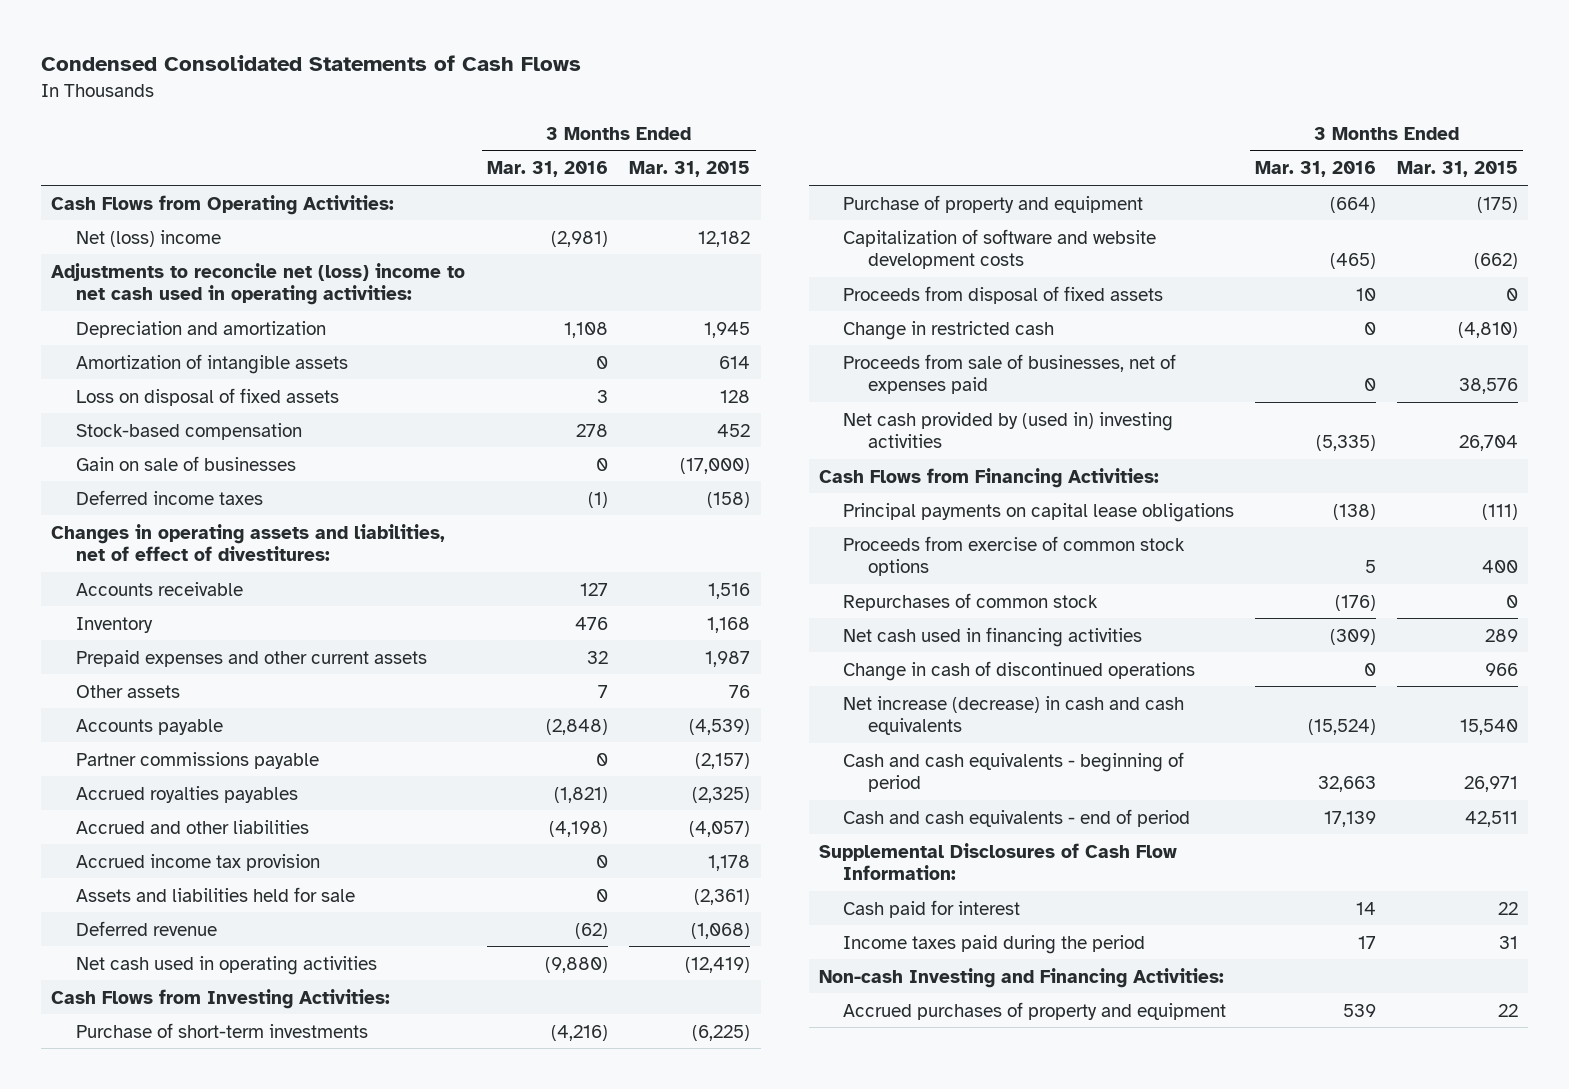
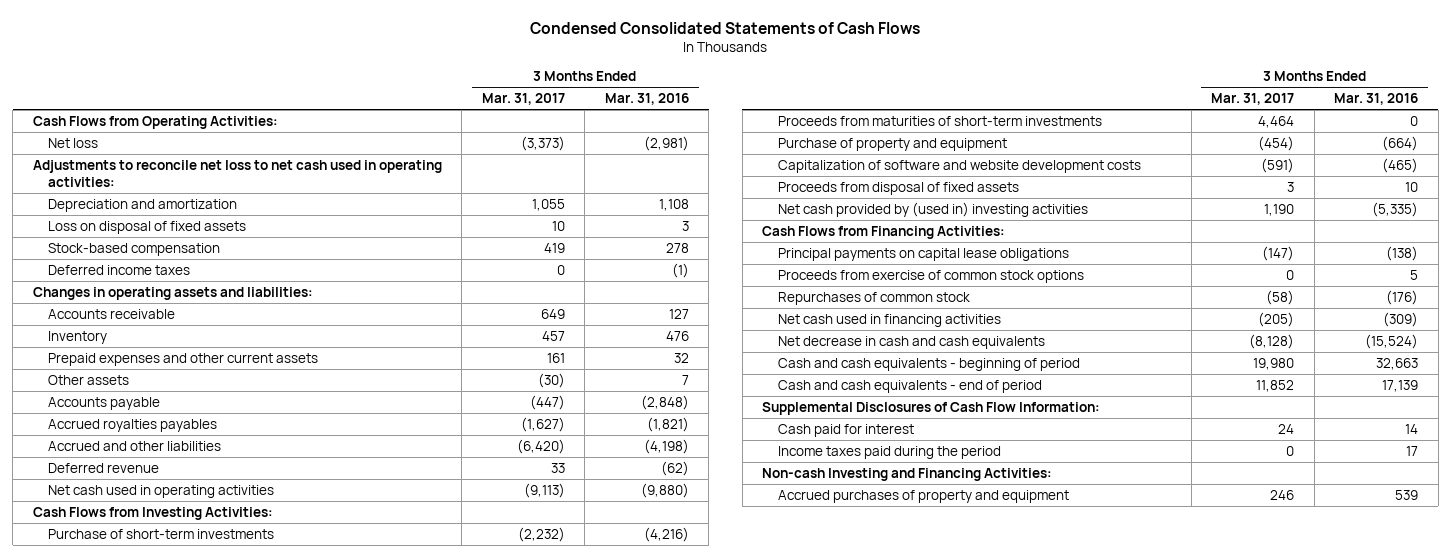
[629,161,751,178] Mar. 31, 2015 -> none
none -> [481,93,565,106] Mar. 31, 2017
[75,229,221,247] Net (loss) income -> [48,137,99,148] Net loss
[51,262,466,306] Adjustments to reconcile net (loss) income to net cash used in operating activities: -> [32,159,442,187] Adjustments to reconcile net loss to net cash used in operating activities:
[75,353,348,374] Amortization of intangible assets -> none
[75,455,296,471] Gain on sale of businesses -> none
[51,523,446,562] Changes in operating assets and liabilities, net of effect of divestitures: -> [32,286,313,300] Changes in operating assets and liabilities:
[75,751,319,769] Partner commissions payable -> none
[75,853,320,871] Accrued income tax provision -> none
[75,886,355,902] Assets and liabilities held for sale -> none
none -> [777,115,1102,126] Proceeds from maturities of short-term investments
[843,320,1055,340] Change in restricted cash -> none
[843,353,1177,395] Proceeds from sale of businesses, net of expenses paid -> none
[843,660,1196,681] Change in cash of discontinued operations -> none
[843,695,1185,736] Net increase (decrease) in cash and cash equivalents -> [777,335,1045,349] Net decrease in cash and cash equivalents

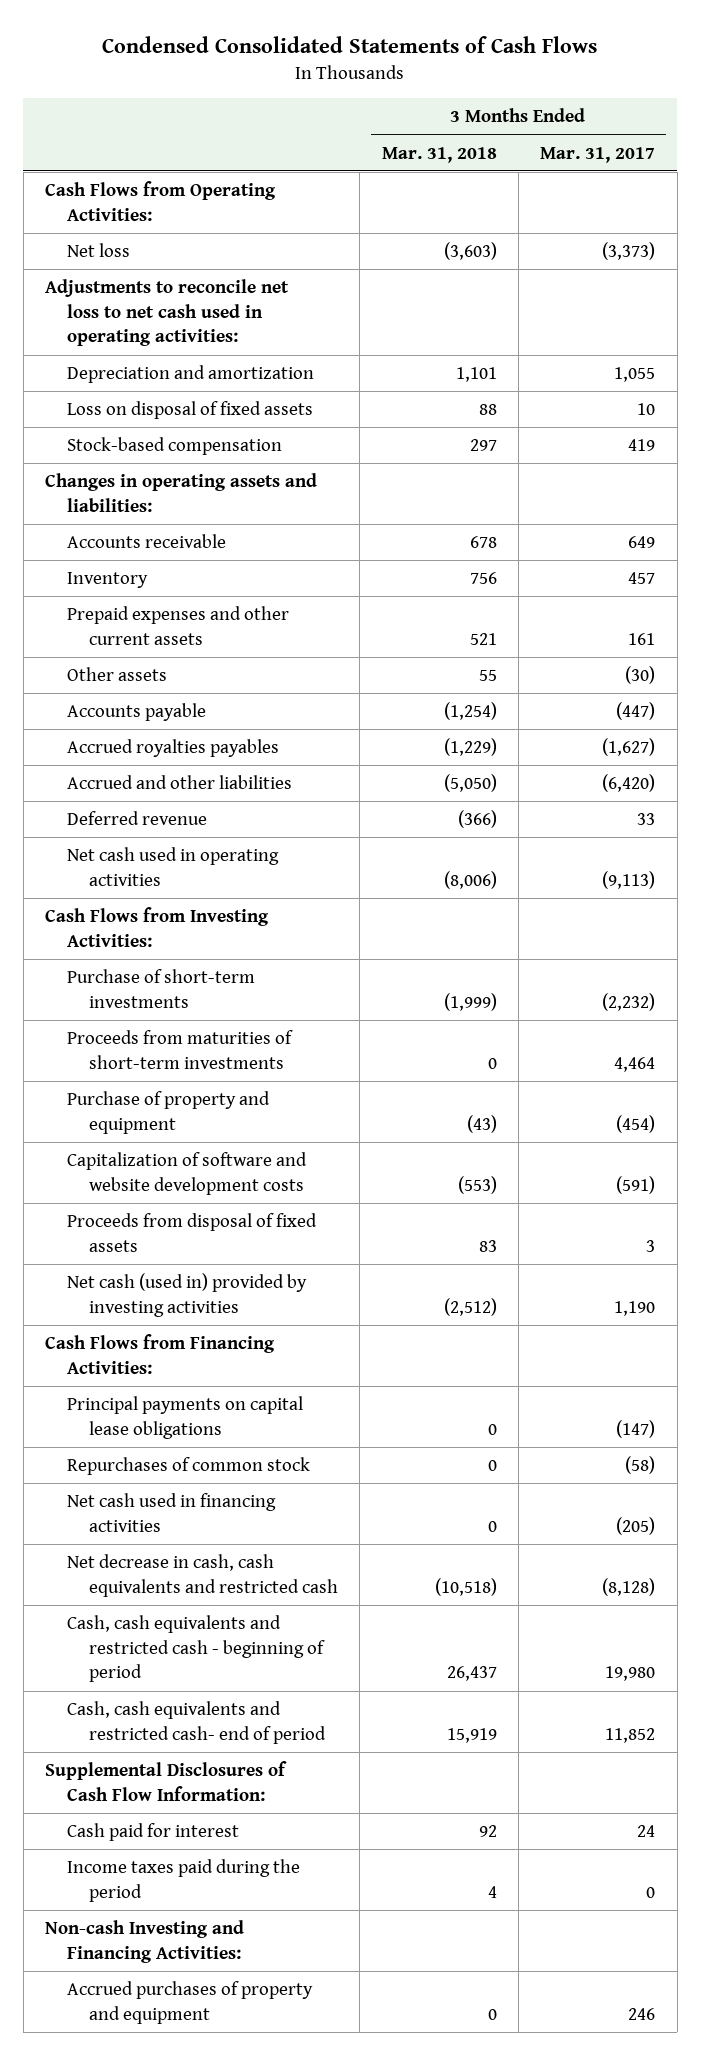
[604,93,689,106] Mar. 31, 2016 -> none
none -> [381,146,497,163] Mar. 31, 2018
[48,264,191,275] Deferred income taxes -> none
[777,201,1088,217] Net cash provided by (used in) investing activities -> [67,1273,308,1317] Net cash (used in) provided by investing activities
[777,269,1084,283] Proceeds from exercise of common stock options -> none
[777,335,1045,349] Net decrease in cash and cash equivalents -> [67,1554,338,1597] Net decrease in cash, cash equivalents and restricted cash
[777,357,1080,371] Cash and cash equivalents - beginning of period -> [67,1615,325,1683] Cash, cash equivalents and restricted cash - beginning of period
[777,379,1042,393] Cash and cash equivalents - end of period -> [67,1701,326,1744] Cash, cash equivalents and restricted cash- end of period

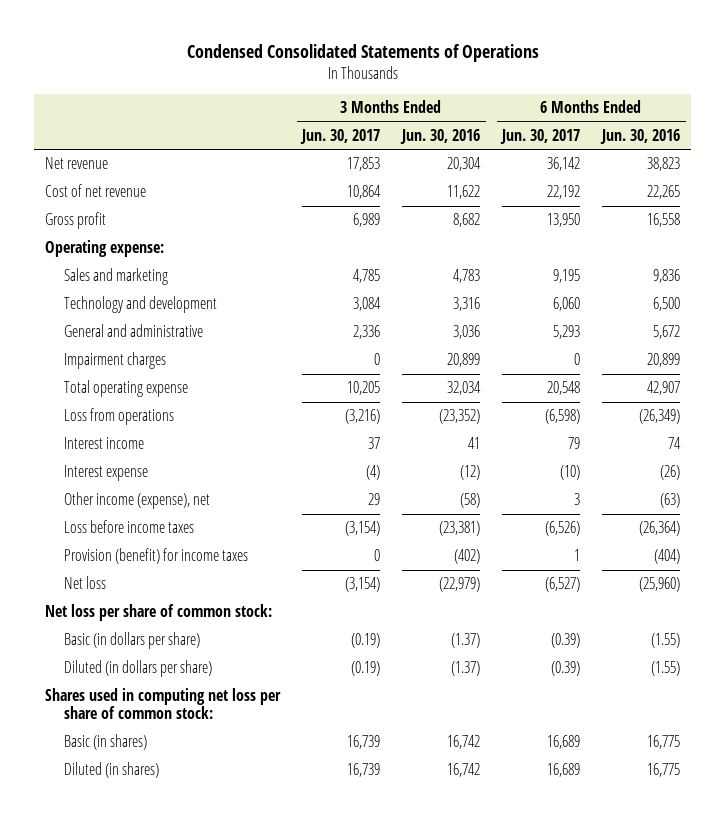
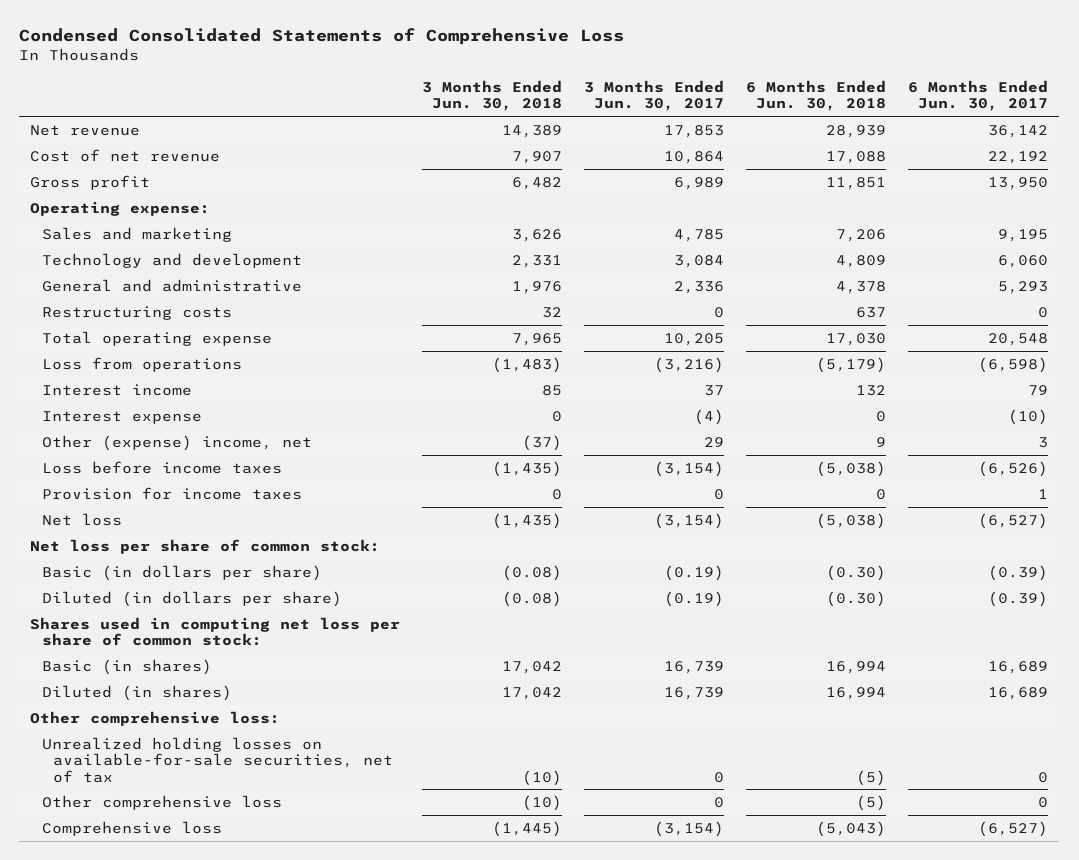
[186,44,539,63] Condensed Consolidated Statements of Operations -> [19,28,625,46] Condensed Consolidated Statements of Comprehensive Loss
[400,128,481,144] Jun. 30, 2016 -> none
[600,128,681,144] Jun. 30, 2016 -> none
none -> [422,79,563,112] 3 Months Ended Jun. 30, 2018
none -> [746,79,887,112] 6 Months Ended Jun. 30, 2018
[63,352,166,370] Impairment charges -> none
none -> [41,305,232,320] Restructuring costs
[63,492,210,510] Other income (expense), net -> [41,434,312,451] Other (expense) income, net
[63,548,248,565] Provision (benefit) for income taxes -> [41,486,302,500] Provision for income taxes
none -> [30,710,281,726] Other comprehensive loss:
none -> [41,736,394,783] Unrealized holding losses on available-for-sale securities, net of tax
none -> [41,794,282,810] Other comprehensive loss
none -> [41,820,222,836] Comprehensive loss

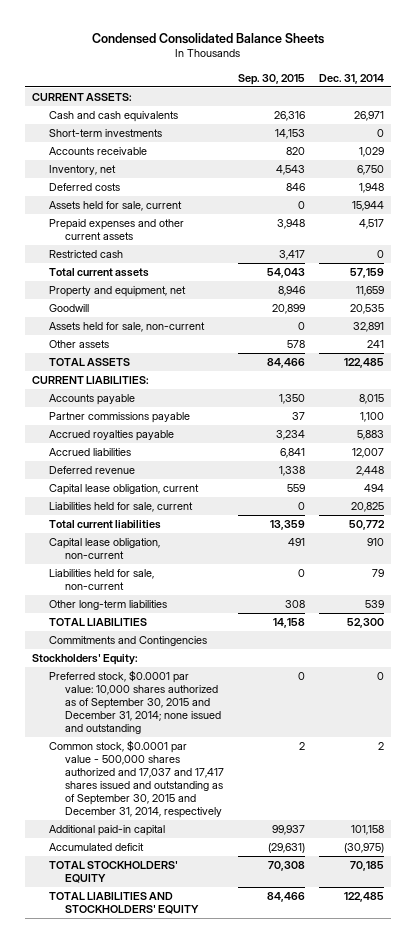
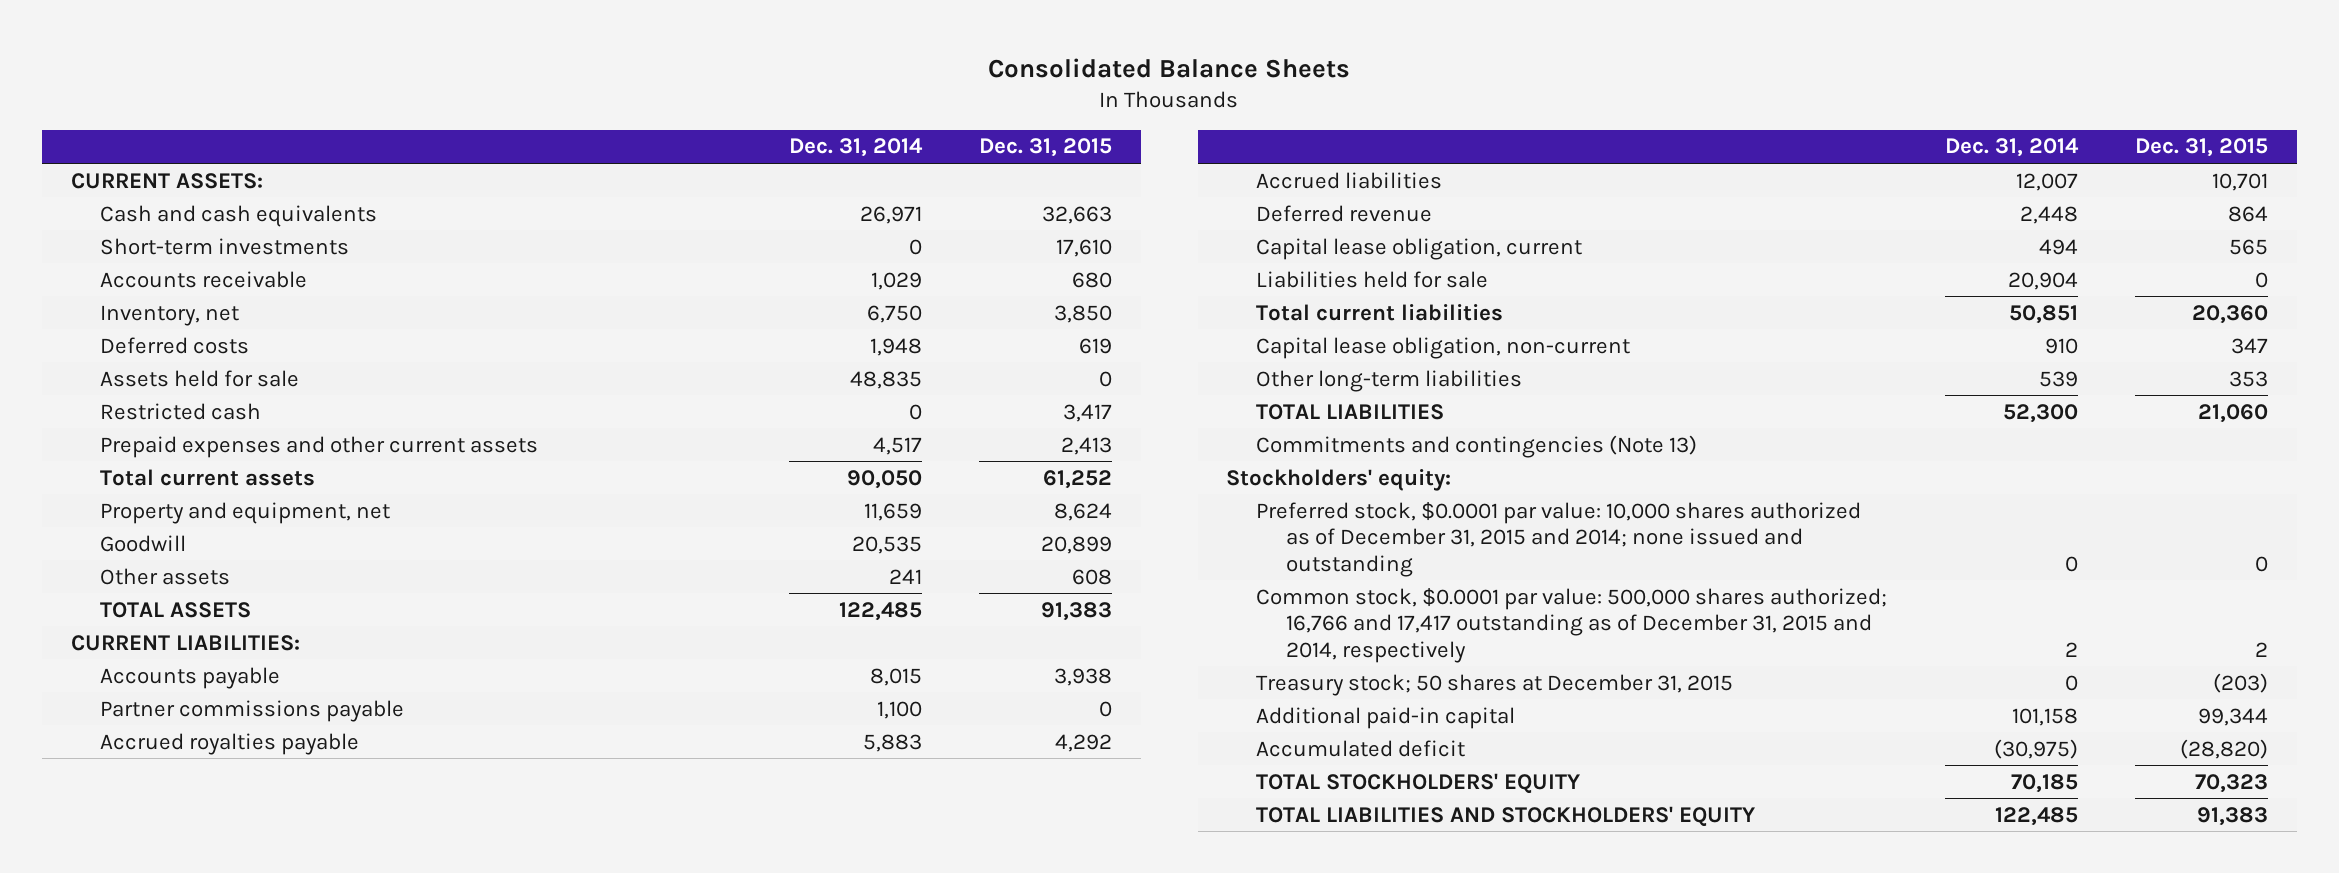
[92,32,325,44] Condensed Consolidated Balance Sheets -> [988,57,1351,78] Consolidated Balance Sheets
[238,73,306,85] Sep. 30, 2015 -> none
none -> [979,138,1113,158] Dec. 31, 2015
[48,201,182,212] Assets held for sale, current -> [100,369,300,387] Assets held for sale
[351,201,384,212] 15,944 -> [849,370,922,389] 48,835
[48,219,184,241] Prepaid expenses and other current assets -> [100,435,539,458] Prepaid expenses and other current assets
[349,268,384,279] 57,159 -> [846,469,922,489] 90,050
[48,322,205,333] Assets held for sale, non-current -> none
[48,502,193,513] Liabilities held for sale, current -> [1255,270,1488,288] Liabilities held for sale
[350,502,384,513] 20,825 -> [2007,271,2078,290] 20,904
[348,520,385,531] 50,772 -> [2008,304,2078,324] 50,851
[48,569,154,591] Liabilities held for sale, non-current -> none
[48,636,207,647] Commitments and Contingencies -> [1255,434,1697,458] Commitments and contingencies (Note 13)
[32,654,139,666] Stockholders' Equity: -> [1226,468,1452,491] Stockholders' equity:
[48,670,222,735] Preferred stock, $0.0001 par value: 10,000 shares authorized as of September 30, 2015 and December 31, 2014; none issued and outstanding -> [1255,501,1861,577] Preferred stock, $0.0001 par value: 10,000 shares authorized as of December 31, 2015 and 2014; none issued and outstanding
[48,740,225,819] Common stock, $0.0001 par value - 500,000 shares authorized and 17,037 and 17,417 shares issued and outstanding as of September 30, 2015 and December 31, 2014, respectively -> [1255,587,1887,663] Common stock, $0.0001 par value: 500,000 shares authorized; 16,766 and 17,417 outstanding as of December 31, 2015 and 2014, respectively
none -> [1255,673,1733,696] Treasury stock; 50 shares at December 31, 2015

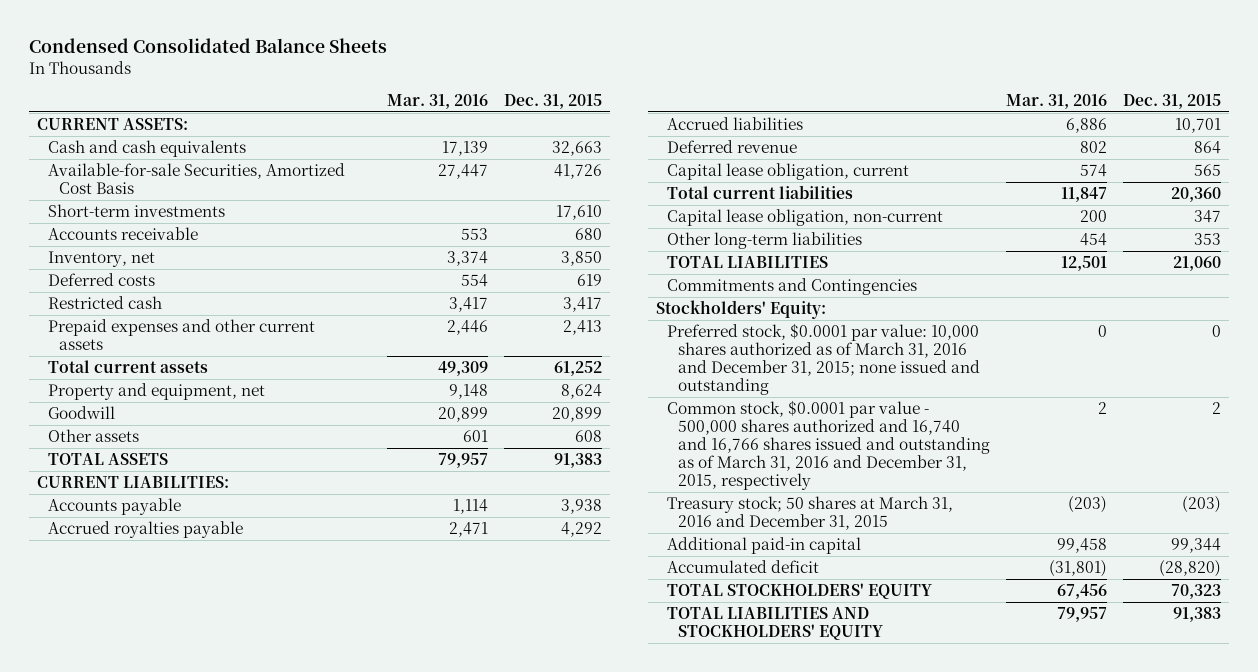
[988,57,1351,78] Consolidated Balance Sheets -> [29,38,388,54] Condensed Consolidated Balance Sheets
[788,138,923,158] Dec. 31, 2014 -> none
none -> [387,93,489,109] Mar. 31, 2016
none -> [48,162,346,194] Available-for-sale Securities, Amortized Cost Basis
[100,369,300,387] Assets held for sale -> none
[100,699,405,722] Partner commissions payable -> none
[1255,270,1488,288] Liabilities held for sale -> none
[1255,434,1697,458] Commitments and contingencies (Note 13) -> [667,277,918,295] Commitments and Contingencies
[1226,468,1452,491] Stockholders' equity: -> [656,299,827,319] Stockholders' Equity:
[1255,501,1861,577] Preferred stock, $0.0001 par value: 10,000 shares authorized as of December 31, 2015 and 2014; none issued and outstanding -> [667,322,980,395] Preferred stock, $0.0001 par value: 10,000 shares authorized as of March 31, 2016 and December 31, 2015; none issued and outstanding
[1255,587,1887,663] Common stock, $0.0001 par value: 500,000 shares authorized; 16,766 and 17,417 outstanding as of December 31, 2015 and 2014, respectively -> [667,399,990,490] Common stock, $0.0001 par value - 500,000 shares authorized and 16,740 and 16,766 shares issued and outstanding as of March 31, 2016 and December 31, 2015, respectively
[1255,673,1733,696] Treasury stock; 50 shares at December 31, 2015 -> [667,495,954,530] Treasury stock; 50 shares at March 31, 2016 and December 31, 2015

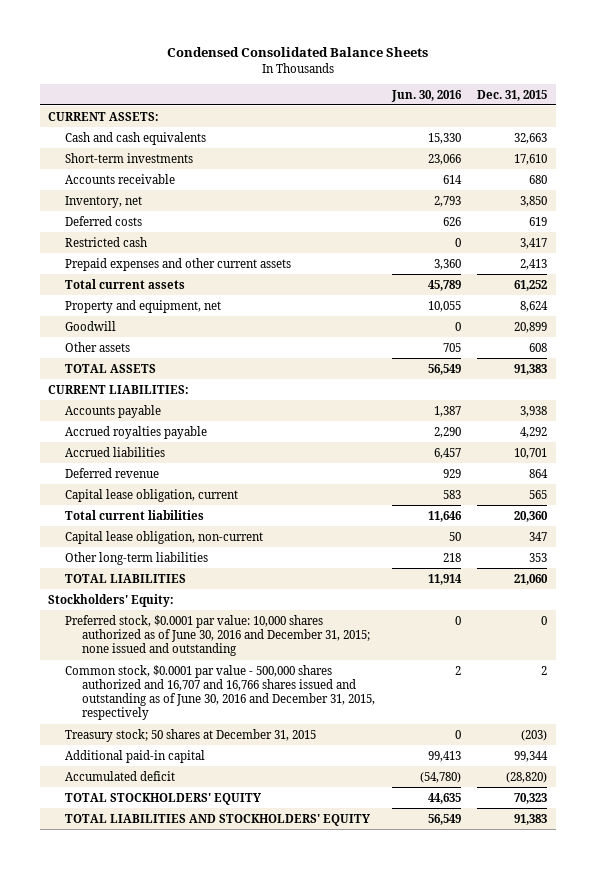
[387,93,489,109] Mar. 31, 2016 -> none
none -> [390,89,462,102] Jun. 30, 2016
[48,162,346,194] Available-for-sale Securities, Amortized Cost Basis -> none
[667,277,918,295] Commitments and Contingencies -> none
[667,322,980,395] Preferred stock, $0.0001 par value: 10,000 shares authorized as of March 31, 2016 and December 31, 2015; none issued and outstanding -> [65,614,371,657] Preferred stock, $0.0001 par value: 10,000 shares authorized as of June 30, 2016 and December 31, 2015; none issued and outstanding
[667,399,990,490] Common stock, $0.0001 par value - 500,000 shares authorized and 16,740 and 16,766 shares issued and outstanding as of March 31, 2016 and December 31, 2015, respectively -> [65,664,376,721] Common stock, $0.0001 par value - 500,000 shares authorized and 16,707 and 16,766 shares issued and outstanding as of June 30, 2016 and December 31, 2015, respectively
[667,495,954,530] Treasury stock; 50 shares at March 31, 2016 and December 31, 2015 -> [65,728,317,742] Treasury stock; 50 shares at December 31, 2015

